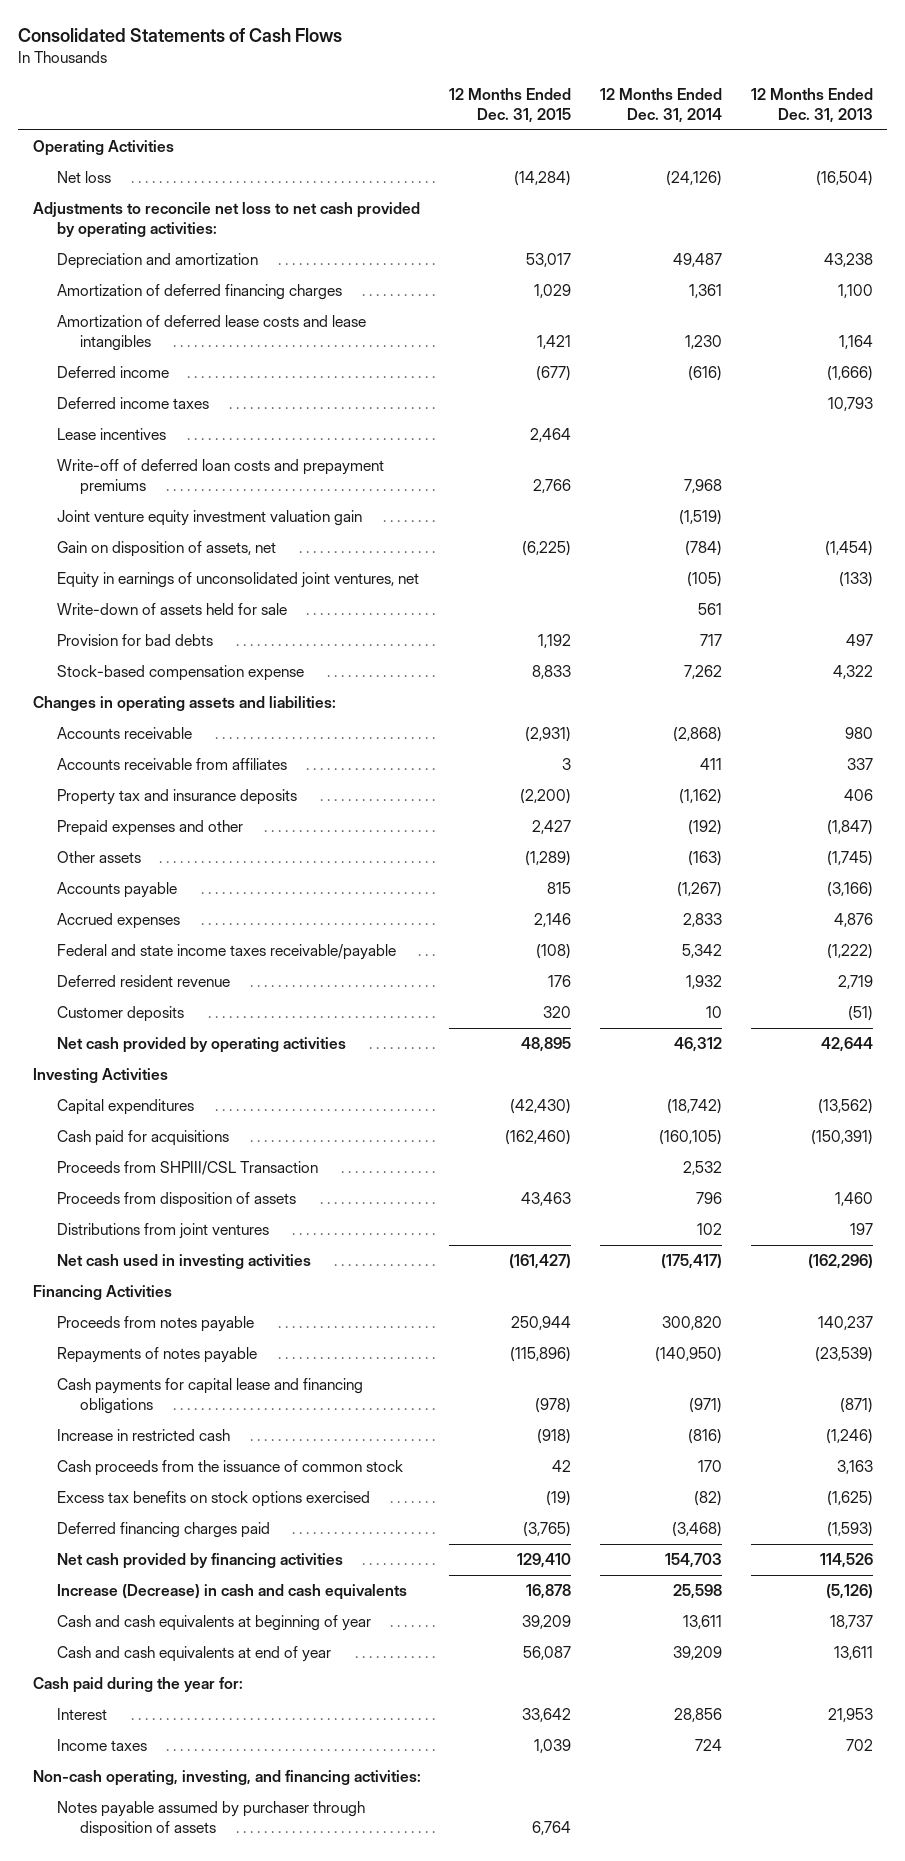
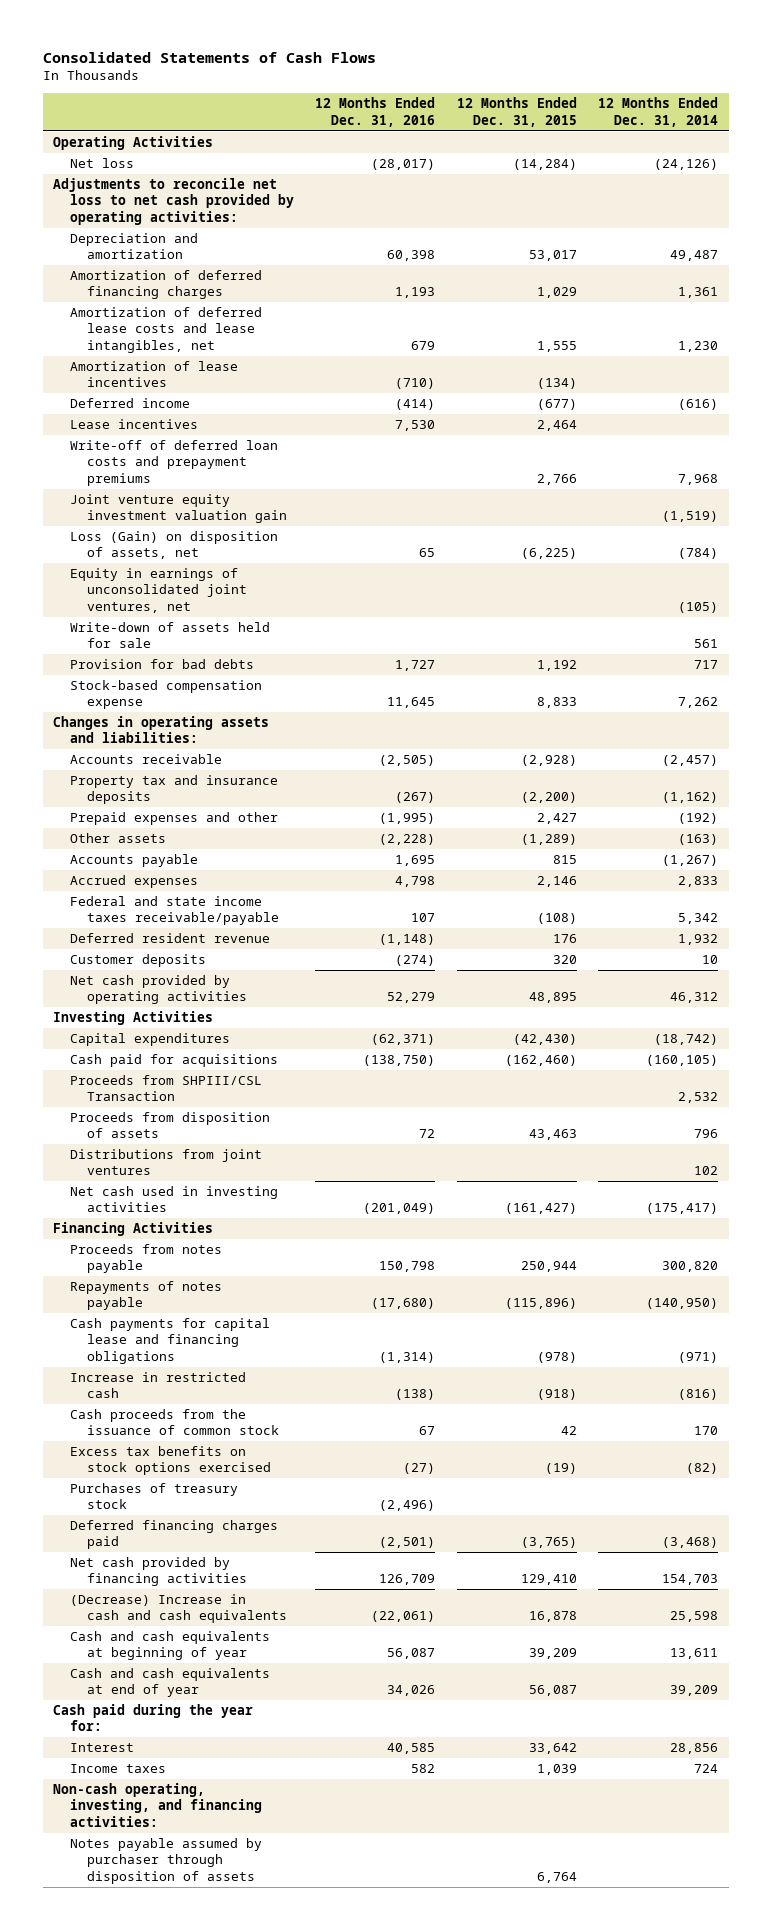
[750,88,873,123] 12 Months Ended Dec. 31, 2013 -> none
none -> [315,97,436,127] 12 Months Ended Dec. 31, 2016
[56,315,366,351] Amortization of deferred lease costs and lease intangibles -> [70,307,263,353] Amortization of deferred lease costs and lease intangibles, net
[537,334,572,349] 1,421 -> [536,340,577,352] 1,555
none -> [70,361,239,388] Amortization of lease incentives
[56,397,209,410] Deferred income taxes -> none
[56,541,276,558] Gain on disposition of assets, net -> [70,531,279,560] Loss (Gain) on disposition of assets, net
[56,758,287,771] Accounts receivable from affiliates -> none
[525,727,572,743] (2,931) -> [520,755,577,767] (2,928)
[673,727,723,743] (2,868) -> [662,755,719,767] (2,457)
none -> [70,1483,239,1510] Purchases of treasury stock
[56,1584,407,1601] Increase (Decrease) in cash and cash equivalents -> [70,1594,287,1624] (Decrease) Increase in cash and cash equivalents

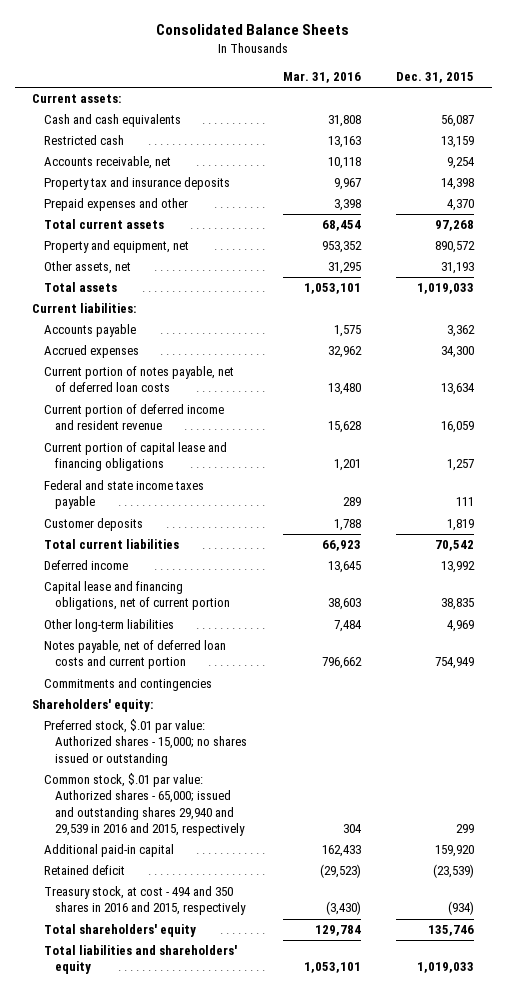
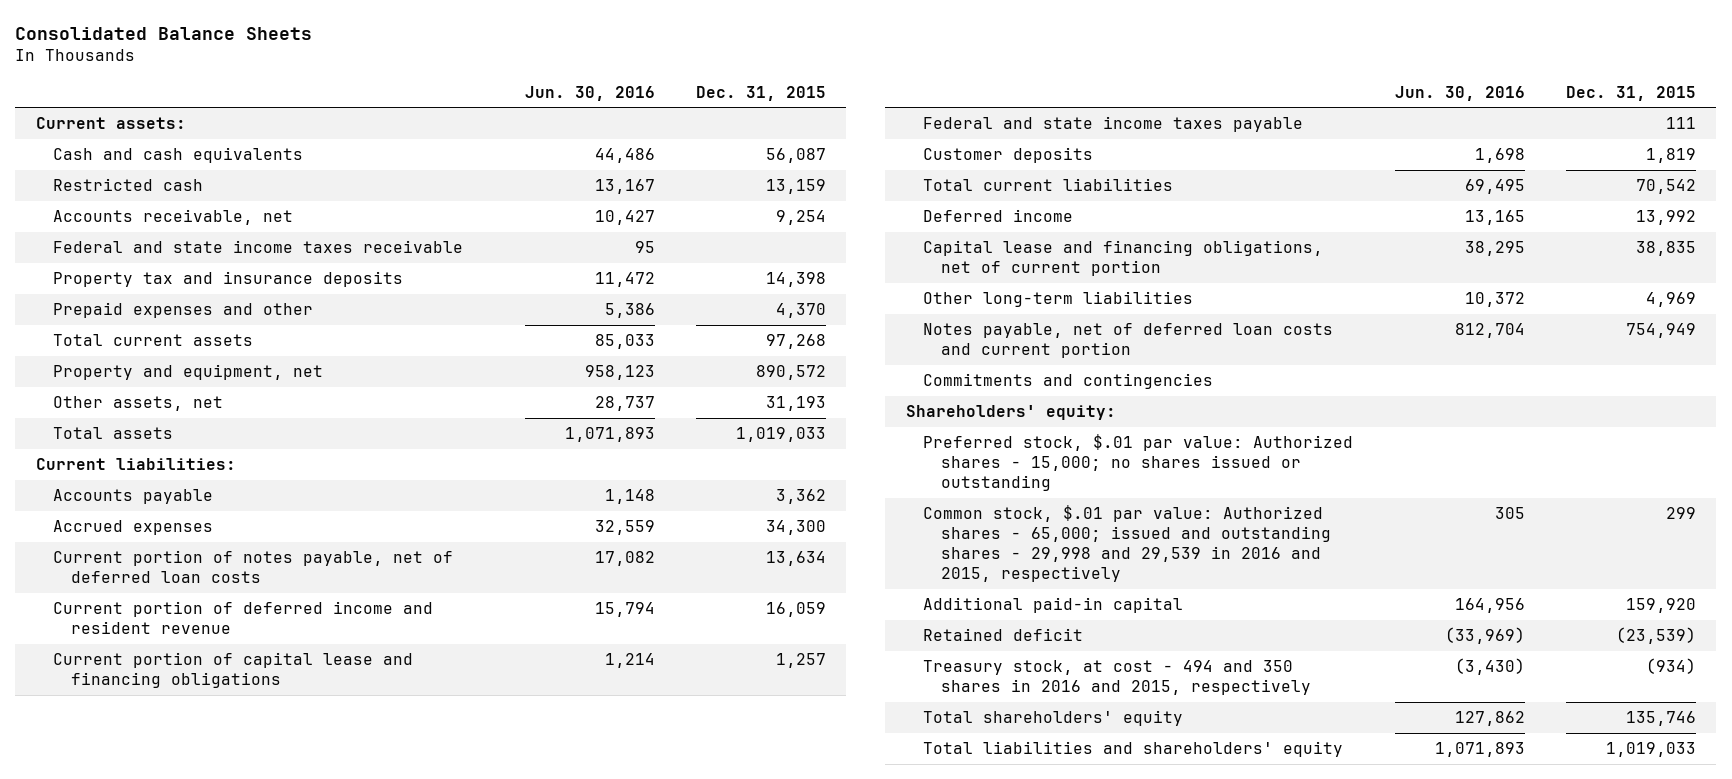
[282,72,361,84] Mar. 31, 2016 -> none
none -> [524,85,655,101] Jun. 30, 2016
none -> [53,240,464,254] Federal and state income taxes receivable
[43,773,246,836] Common stock, $.01 par value: Authorized shares - 65,000; issued and outstanding shares 29,940 and 29,539 in 2016 and 2015, respectively -> [923,505,1331,583] Common stock, $.01 par value: Authorized shares - 65,000; issued and outstanding shares - 29,998 and 29,539 in 2016 and 2015, respectively

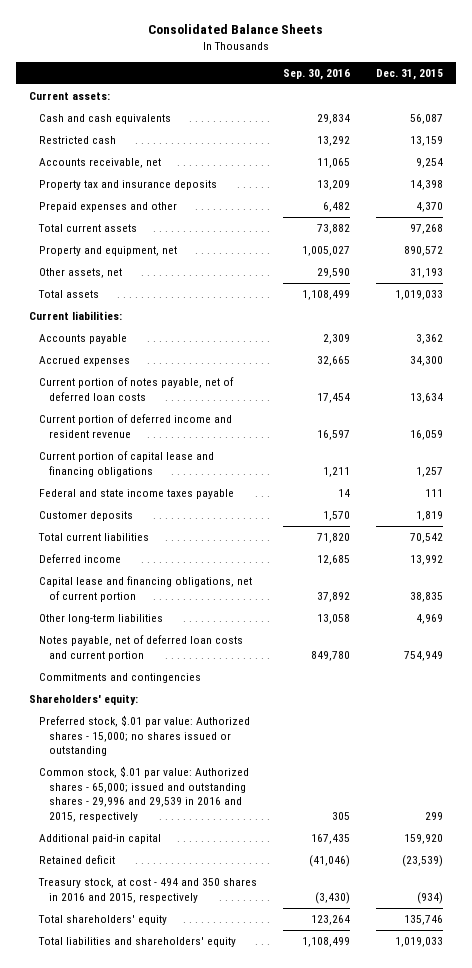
[524,85,655,101] Jun. 30, 2016 -> none
none -> [282,68,350,80] Sep. 30, 2016
[53,240,464,254] Federal and state income taxes receivable -> none
[923,505,1331,583] Common stock, $.01 par value: Authorized shares - 65,000; issued and outstanding shares - 29,998 and 29,539 in 2016 and 2015, respectively -> [38,766,249,822] Common stock, $.01 par value: Authorized shares - 65,000; issued and outstanding shares - 29,996 and 29,539 in 2016 and 2015, respectively

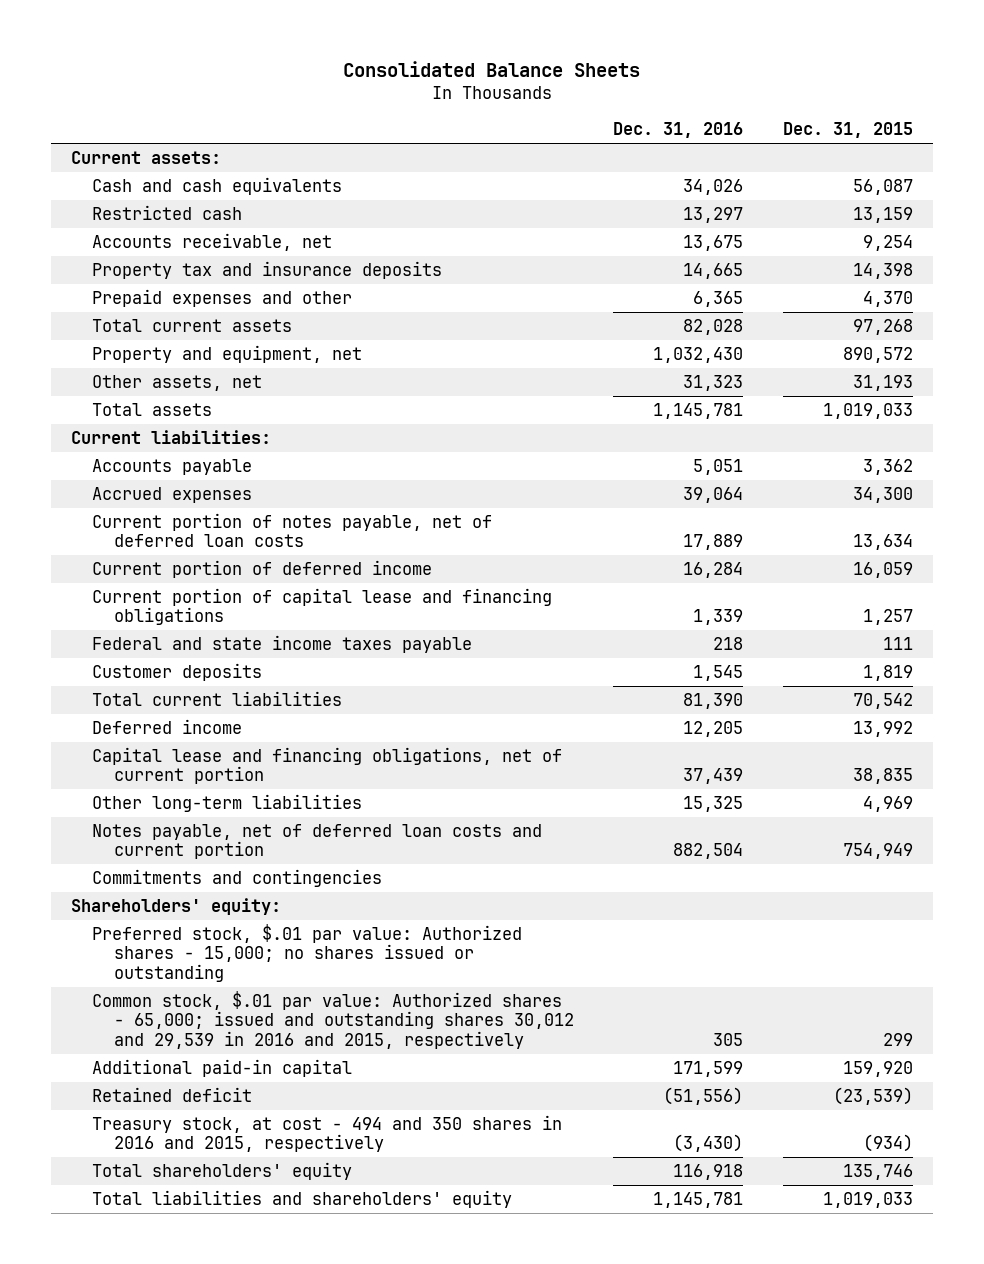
[282,68,350,80] Sep. 30, 2016 -> none
none -> [613,122,744,139] Dec. 31, 2016
[38,414,232,438] Current portion of deferred income and resident revenue -> [92,559,433,578] Current portion of deferred income
[38,766,249,822] Common stock, $.01 par value: Authorized shares - 65,000; issued and outstanding shares - 29,996 and 29,539 in 2016 and 2015, respectively -> [92,990,574,1049] Common stock, $.01 par value: Authorized shares - 65,000; issued and outstanding shares 30,012 and 29,539 in 2016 and 2015, respectively

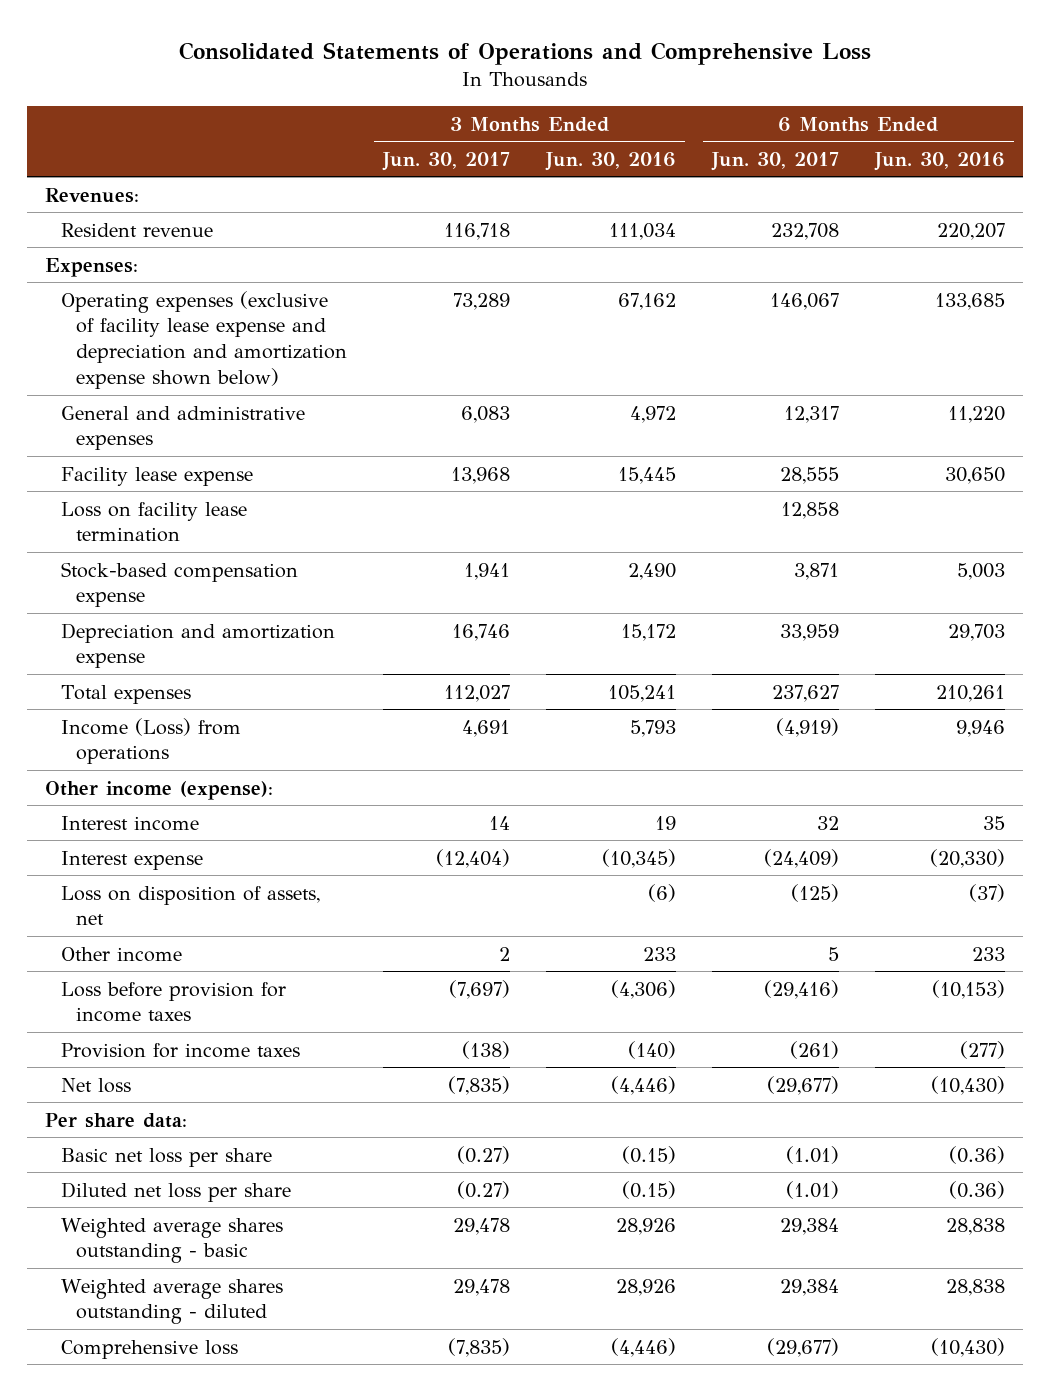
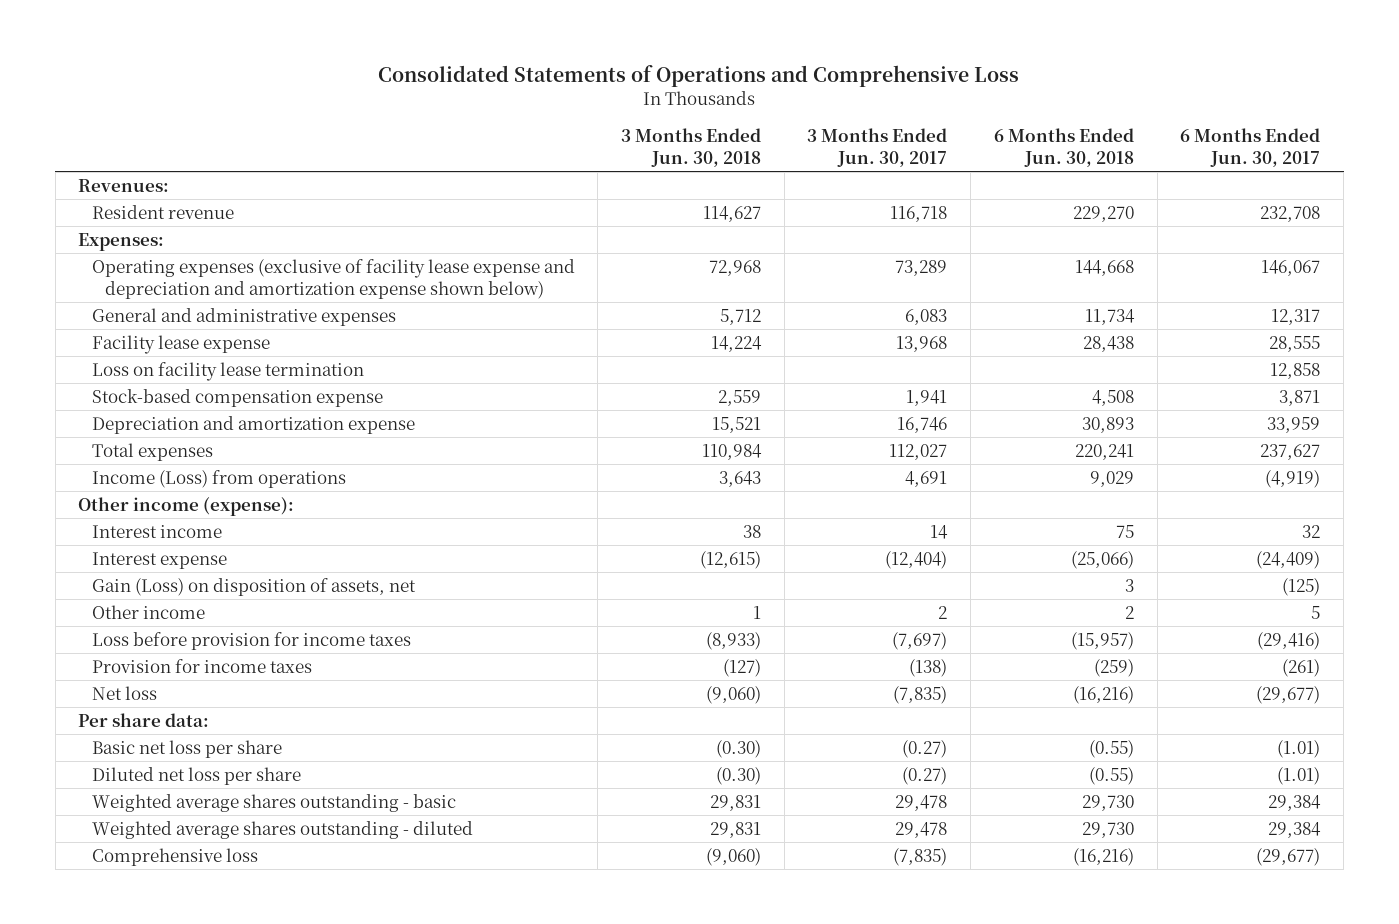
[545,151,677,171] Jun. 30, 2016 -> none
[873,151,1005,171] Jun. 30, 2016 -> none
none -> [621,127,762,168] 3 Months Ended Jun. 30, 2018
none -> [993,127,1134,168] 6 Months Ended Jun. 30, 2018
[60,885,320,926] Loss on disposition of assets, net -> [91,577,416,596] Gain (Loss) on disposition of assets, net

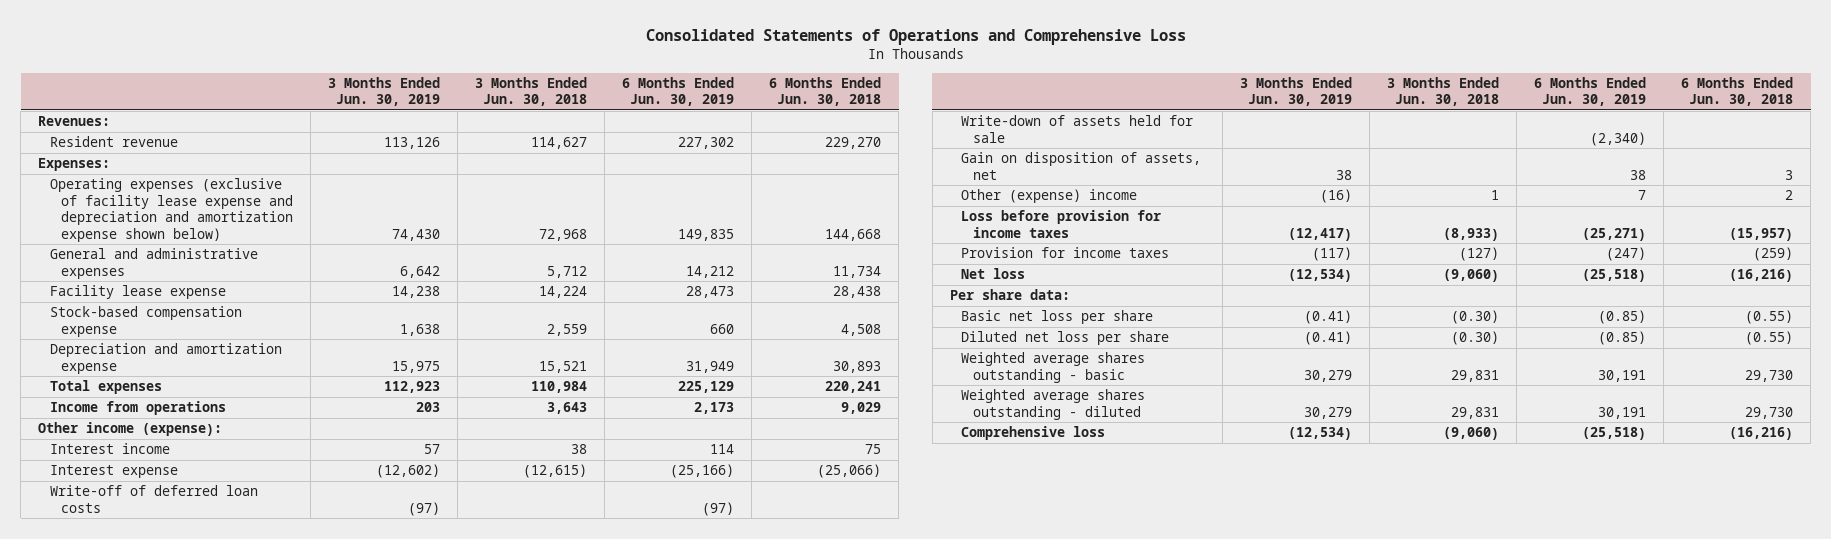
[807,127,948,168] 3 Months Ended Jun. 30, 2017 -> none
[1180,127,1321,168] 6 Months Ended Jun. 30, 2017 -> none
none -> [328,76,441,107] 3 Months Ended Jun. 30, 2019
none -> [622,76,735,107] 6 Months Ended Jun. 30, 2019
[91,361,364,381] Loss on facility lease termination -> none
[91,469,346,488] Income (Loss) from operations -> [49,401,226,416] Income from operations
none -> [49,485,258,513] Write-off of deferred loan costs
none -> [961,115,1194,143] Write-down of assets held for sale
[91,577,416,596] Gain (Loss) on disposition of assets, net -> [961,152,1202,180] Gain on disposition of assets, net
[91,604,205,619] Other income -> [961,189,1138,204] Other (expense) income

